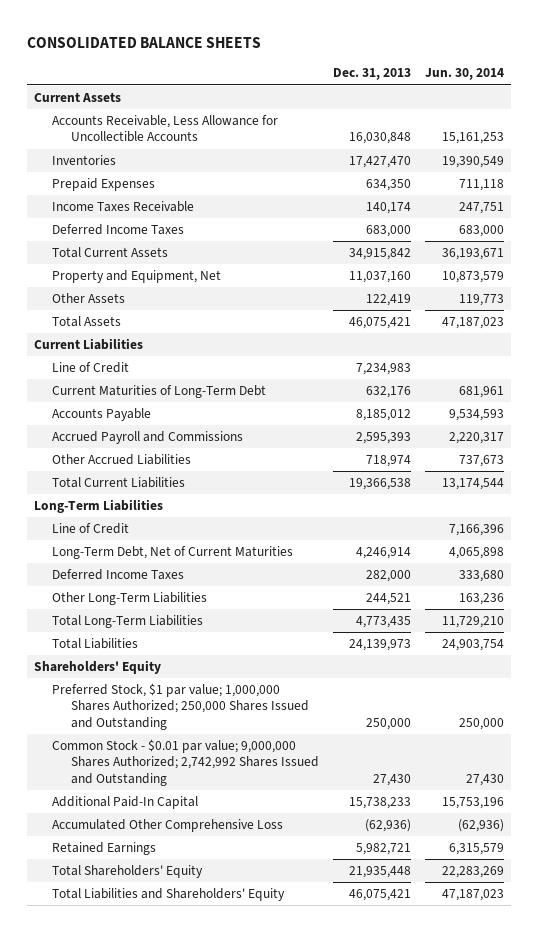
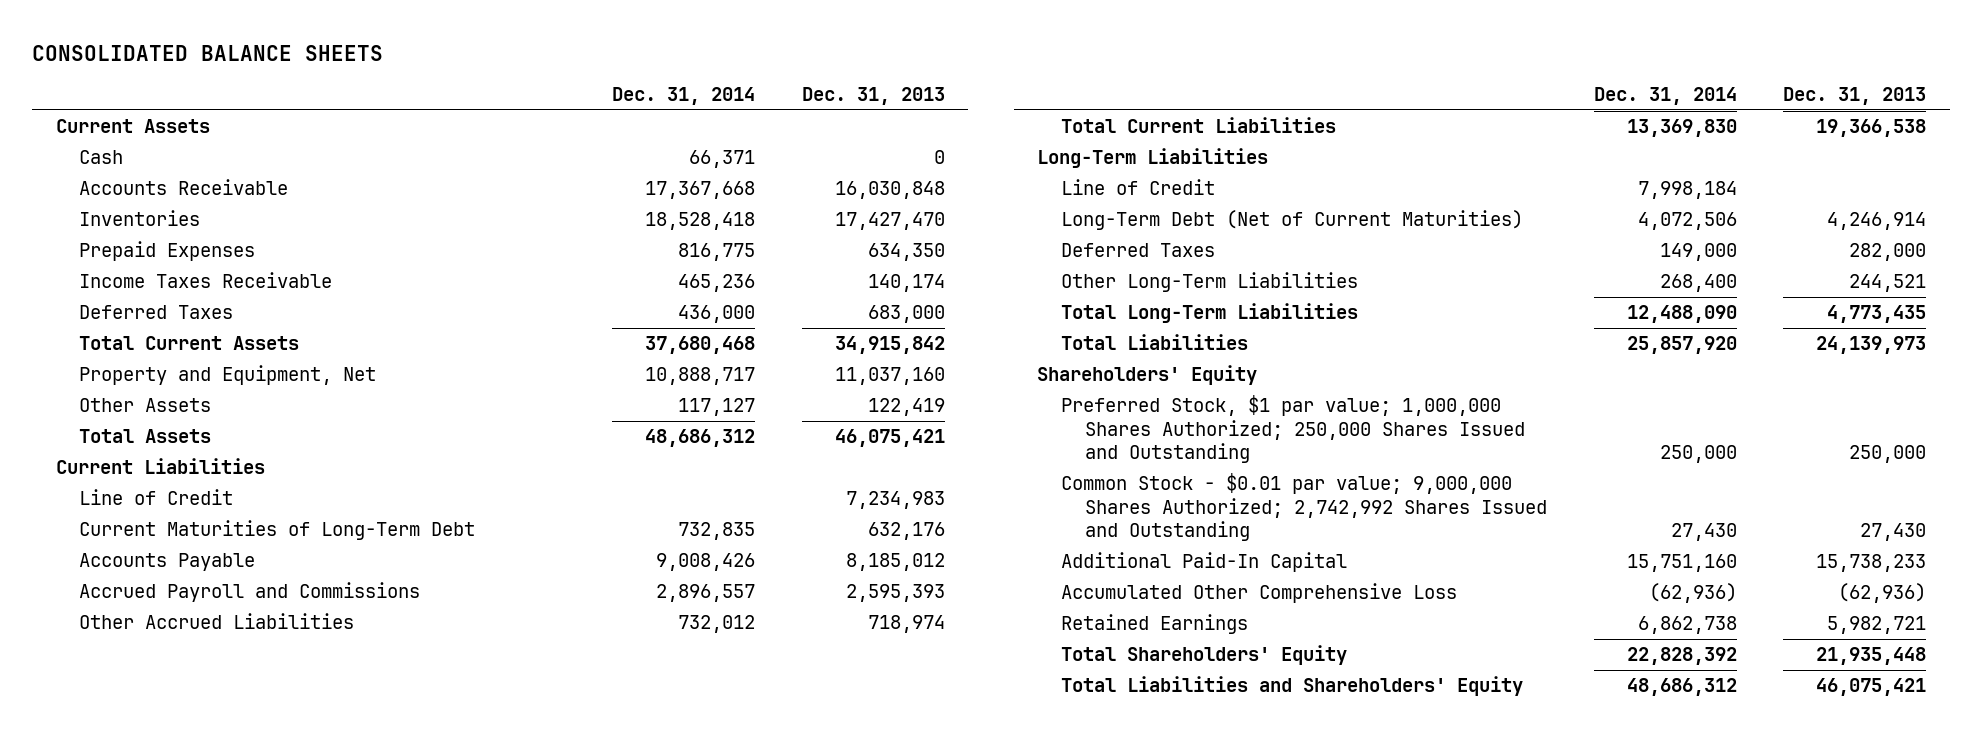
[425,68,505,81] Jun. 30, 2014 -> none
none -> [612,86,756,105] Dec. 31, 2014
none -> [79,150,124,165] Cash
[52,115,279,143] Accounts Receivable, Less Allowance for Uncollectible Accounts -> [79,179,289,196] Accounts Receivable
[52,224,185,236] Deferred Income Taxes -> [79,305,234,320] Deferred Taxes
[52,546,294,560] Long-Term Debt, Net of Current Maturities -> [1061,210,1524,231] Long-Term Debt (Net of Current Maturities)
[52,569,185,581] Deferred Income Taxes -> [1061,243,1216,258] Deferred Taxes

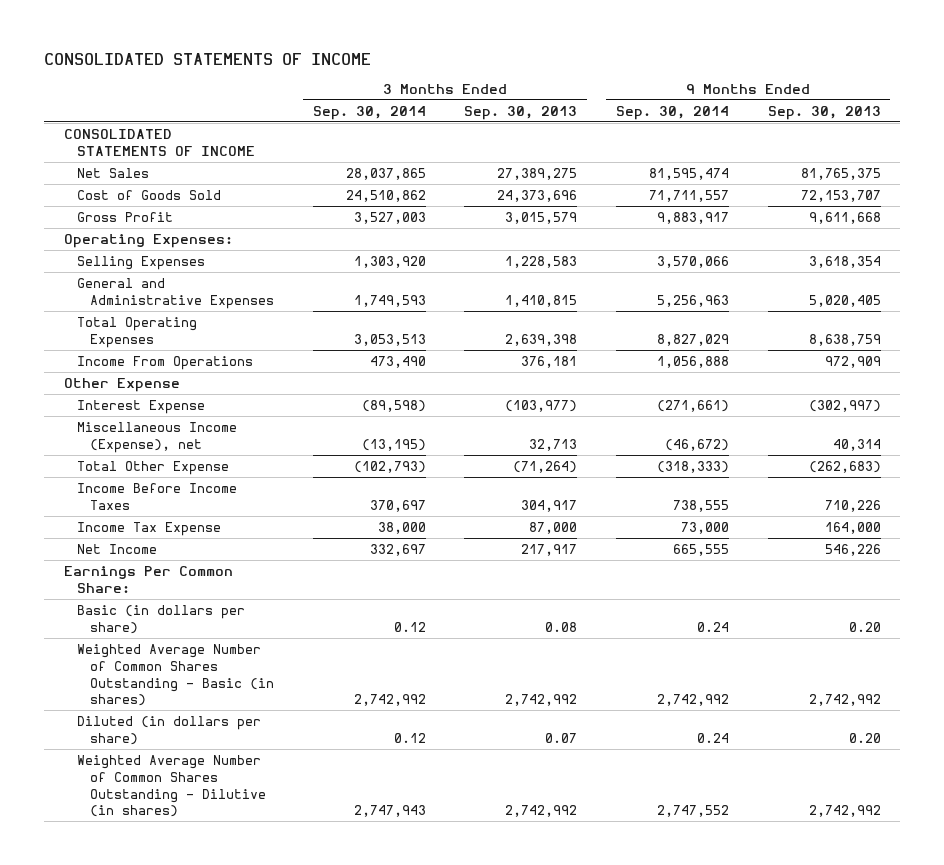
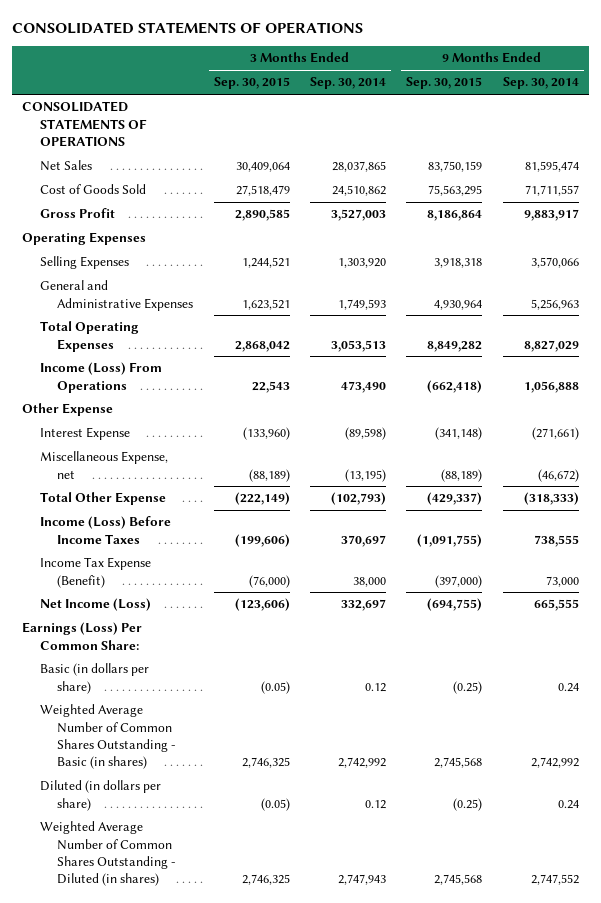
[44,52,372,65] CONSOLIDATED STATEMENTS OF INCOME -> [12,21,364,34] CONSOLIDATED STATEMENTS OF OPERATIONS
[464,105,578,120] Sep. 30, 2013 -> none
[767,105,881,120] Sep. 30, 2013 -> none
none -> [213,77,290,90] Sep. 30, 2015
none -> [406,77,483,90] Sep. 30, 2015
[63,129,255,156] CONSOLIDATED STATEMENTS OF INCOME -> [22,101,147,147] CONSOLIDATED STATEMENTS OF OPERATIONS
[63,234,233,249] Operating Expenses: -> [22,232,147,246] Operating Expenses
[76,356,253,371] Income From Operations -> [39,362,162,393] Income (Loss) From Operations
[76,422,237,453] Miscellaneous Income (Expense), net -> [39,451,168,479] Miscellaneous Expense, net
[76,483,237,510] Income Before Income Taxes -> [39,516,171,544] Income (Loss) Before Income Taxes
[76,522,221,537] Income Tax Expense -> [39,557,151,588] Income Tax Expense (Benefit)
[76,544,157,555] Net Income -> [39,598,151,612] Net Income (Loss)
[63,566,233,593] Earnings Per Common Share: -> [22,622,143,650] Earnings (Loss) Per Common Share:
[76,755,266,818] Weighted Average Number of Common Shares Outstanding - Dilutive (in shares) -> [39,821,177,887] Weighted Average Number of Common Shares Outstanding - Diluted (in shares)

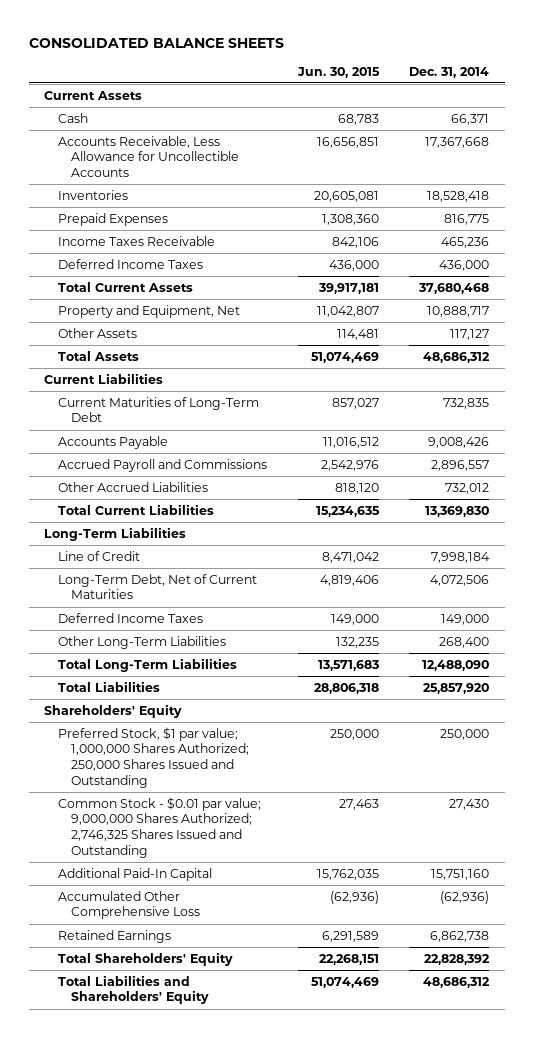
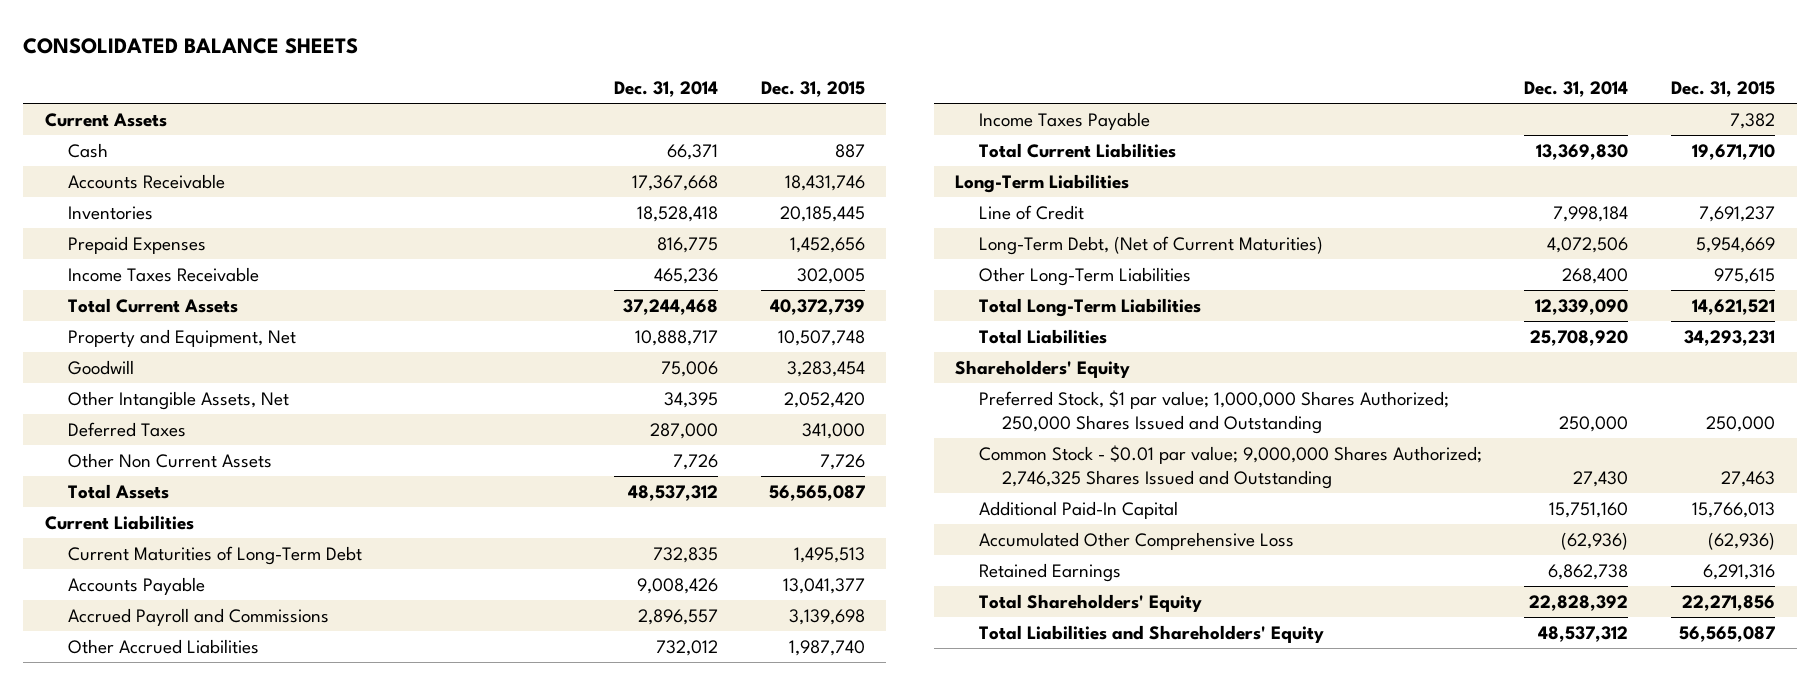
[296,66,380,78] Jun. 30, 2015 -> none
none -> [760,81,865,98] Dec. 31, 2015
[57,135,240,178] Accounts Receivable, Less Allowance for Uncollectible Accounts -> [68,174,226,190] Accounts Receivable
[57,258,203,269] Deferred Income Taxes -> none
[418,282,490,294] 37,680,468 -> [622,299,718,316] 37,244,468
none -> [68,360,135,376] Goodwill
none -> [68,391,290,411] Other Intangible Assets, Net
none -> [68,422,187,438] Deferred Taxes
[57,327,137,338] Other Assets -> [68,453,273,469] Other Non Current Assets
[450,328,490,340] 117,127 -> [672,454,718,471] 7,726
[423,351,491,363] 48,686,312 -> [627,485,718,502] 48,537,312
none -> [978,112,1150,131] Income Taxes Payable
[57,612,203,623] Deferred Income Taxes -> none
[57,573,257,600] Long-Term Debt, Net of Current Maturities -> [978,236,1323,256] Long-Term Debt, (Net of Current Maturities)
[422,659,490,671] 12,488,090 -> [1535,299,1629,316] 12,339,090
[423,682,490,694] 25,857,920 -> [1530,330,1629,347] 25,708,920
[423,976,491,988] 48,686,312 -> [1538,626,1629,643] 48,537,312

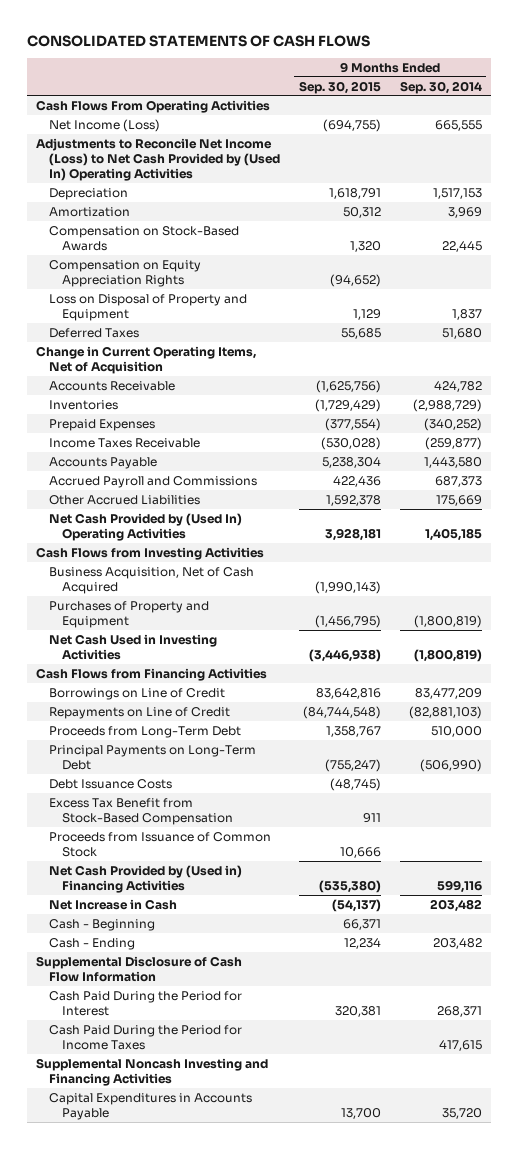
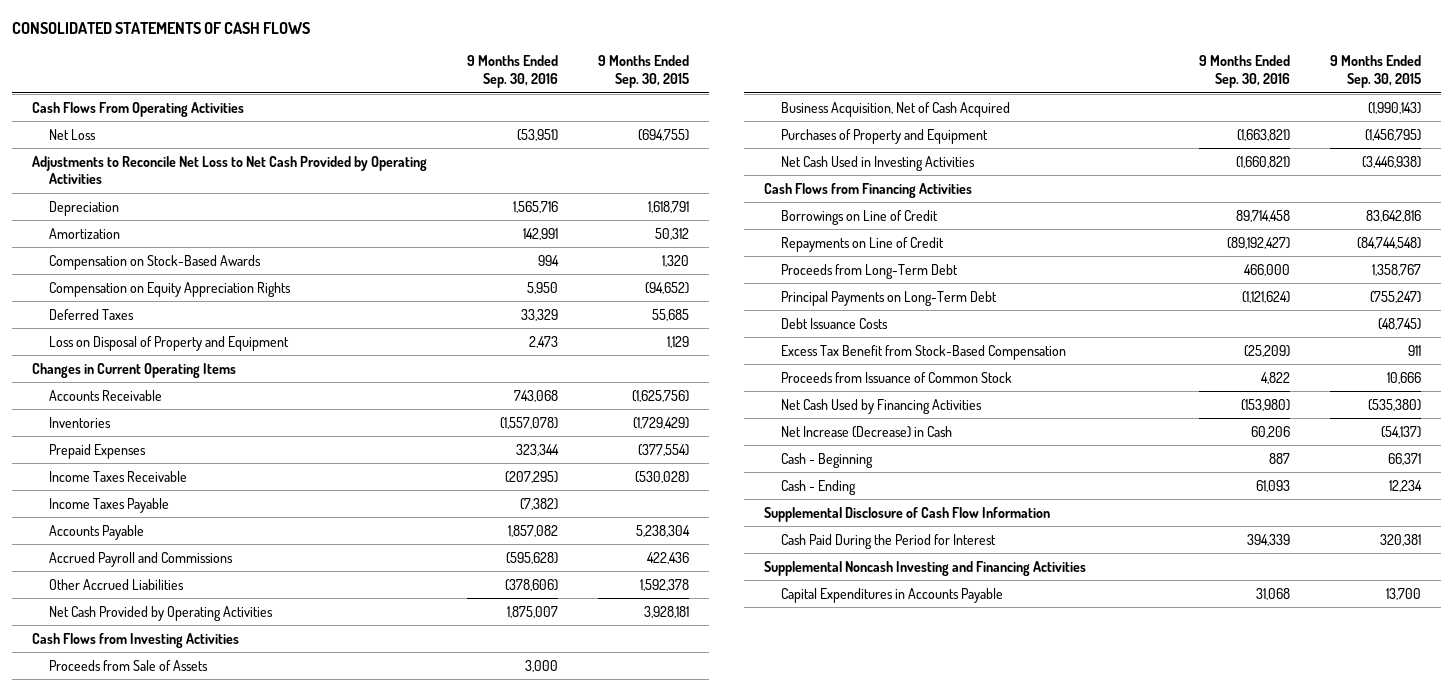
[399,80,482,94] Sep. 30, 2014 -> none
none -> [467,55,559,88] 9 Months Ended Sep. 30, 2016
[49,118,161,132] Net Income (Loss) -> [48,128,96,140] Net Loss
[36,137,281,182] Adjustments to Reconcile Net Income (Loss) to Net Cash Provided by (Used In) Operating Activities -> [32,155,428,185] Adjustments to Reconcile Net Loss to Net Cash Provided by Operating Activities
[49,293,248,322] Loss on Disposal of Property and Equipment -> [48,335,289,351] Loss on Disposal of Property and Equipment
[36,345,257,375] Change in Current Operating Items, Net of Acquisition -> [32,362,237,378] Changes in Current Operating Items
none -> [48,497,169,513] Income Taxes Payable
[49,512,243,542] Net Cash Provided by (Used In) Operating Activities -> [48,605,273,621] Net Cash Provided by Operating Activities
none -> [48,659,208,671] Proceeds from Sale of Assets
[49,864,243,894] Net Cash Provided by (Used in) Financing Activities -> [780,398,982,414] Net Cash Used by Financing Activities
[49,898,178,910] Net Increase in Cash -> [780,425,952,438] Net Increase (Decrease) in Cash
[49,1024,243,1051] Cash Paid During the Period for Income Taxes -> none

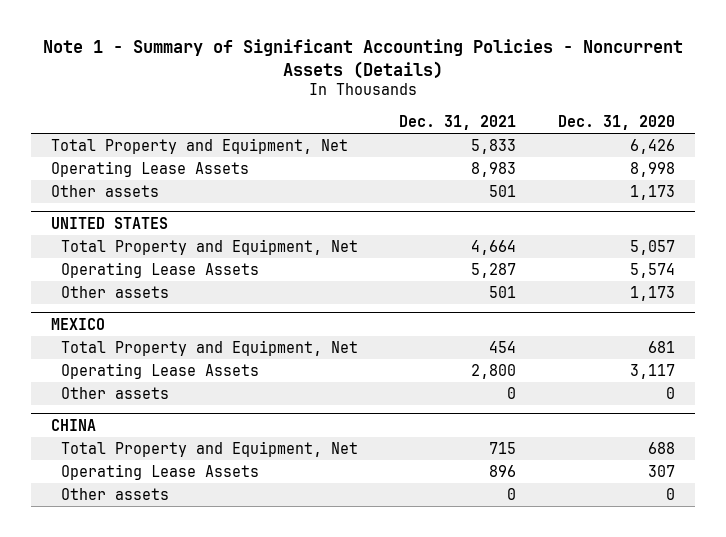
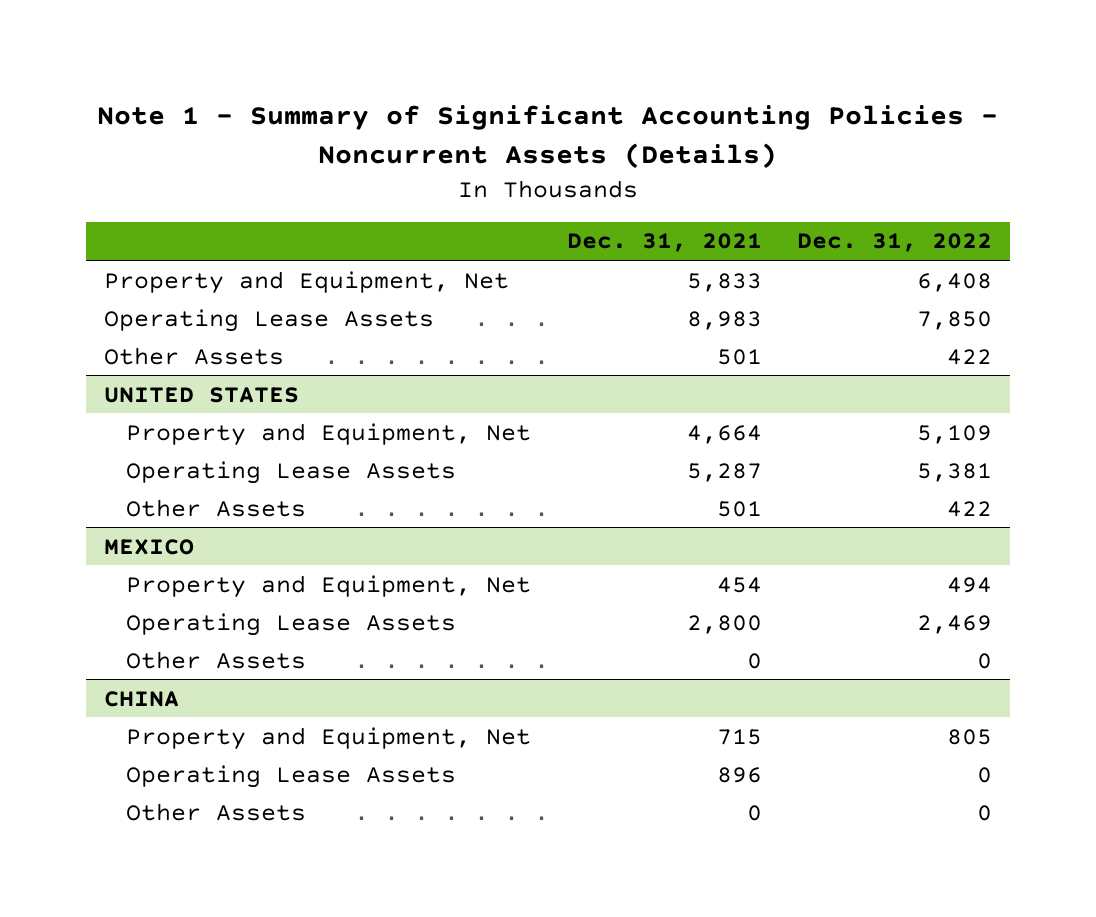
[557,114,675,130] Dec. 31, 2020 -> none
none -> [797,233,993,253] Dec. 31, 2022
[51,138,349,155] Total Property and Equipment, Net -> [103,270,509,294] Property and Equipment, Net
[51,185,160,198] Other assets -> [103,346,284,365] Other Assets
[61,239,359,256] Total Property and Equipment, Net -> [126,422,532,446] Property and Equipment, Net
[61,286,170,299] Other assets -> [126,498,307,517] Other Assets
[61,340,359,357] Total Property and Equipment, Net -> [126,574,532,598] Property and Equipment, Net
[61,387,170,400] Other assets -> [126,650,307,669] Other Assets
[61,441,359,458] Total Property and Equipment, Net -> [126,726,532,750] Property and Equipment, Net
[61,488,170,501] Other assets -> [126,802,307,821] Other Assets

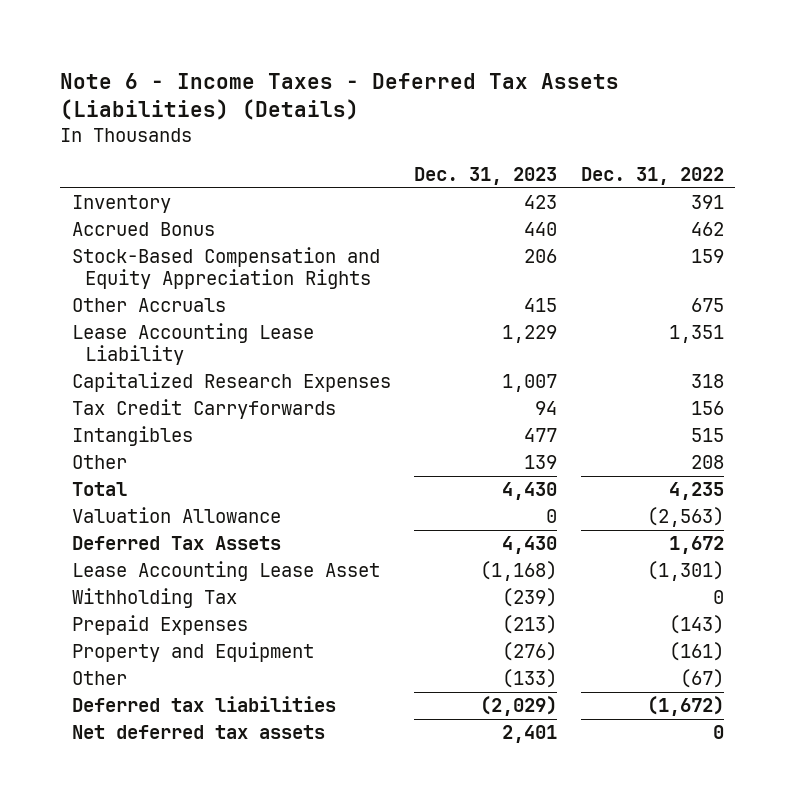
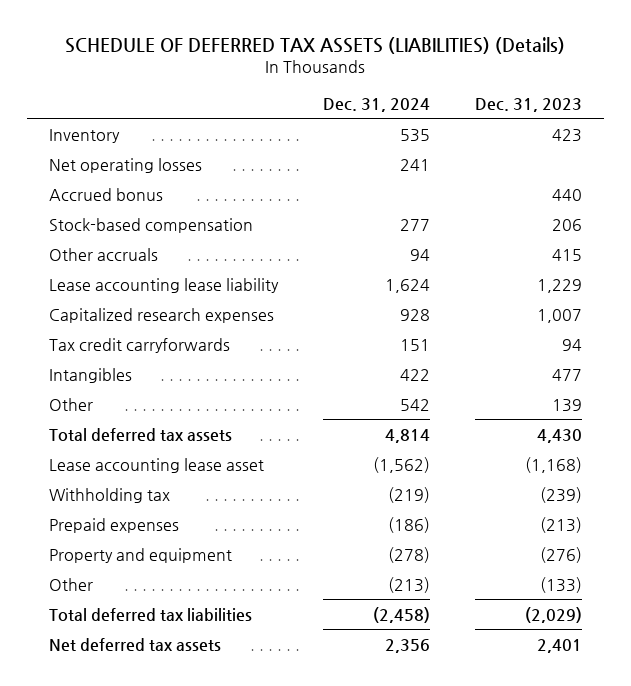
[60,72,620,121] Note 6 - Income Taxes - Deferred Tax Assets (Liabilities) (Details) -> [65,37,566,55] SCHEDULE OF DEFERRED TAX ASSETS (LIABILITIES) (Details)
[580,166,724,185] Dec. 31, 2022 -> none
none -> [322,97,430,112] Dec. 31, 2024
none -> [49,157,203,173] Net operating losses
[71,222,215,237] Accrued Bonus -> [49,187,164,201] Accrued bonus
[71,247,380,290] Stock-Based Compensation and Equity Appreciation Rights -> [49,217,254,233] Stock-based compensation
[71,298,226,313] Other Accruals -> [49,247,159,261] Other accruals
[71,323,314,366] Lease Accounting Lease Liability -> [49,277,280,293] Lease accounting lease liability
[71,372,391,393] Capitalized Research Expenses -> [49,307,275,323] Capitalized research expenses
[71,399,336,420] Tax Credit Carryforwards -> [49,337,231,353] Tax credit carryforwards
[71,482,127,497] Total -> none
[71,507,281,524] Valuation Allowance -> none
[71,536,281,551] Deferred Tax Assets -> [49,427,233,441] Total deferred tax assets
[71,561,380,582] Lease Accounting Lease Asset -> [49,457,265,473] Lease accounting lease asset
[71,588,237,609] Withholding Tax -> [49,487,171,503] Withholding tax
[71,615,248,636] Prepaid Expenses -> [49,517,180,533] Prepaid expenses
[71,642,314,663] Property and Equipment -> [49,547,233,563] Property and equipment
[71,696,336,713] Deferred tax liabilities -> [49,607,253,621] Total deferred tax liabilities

